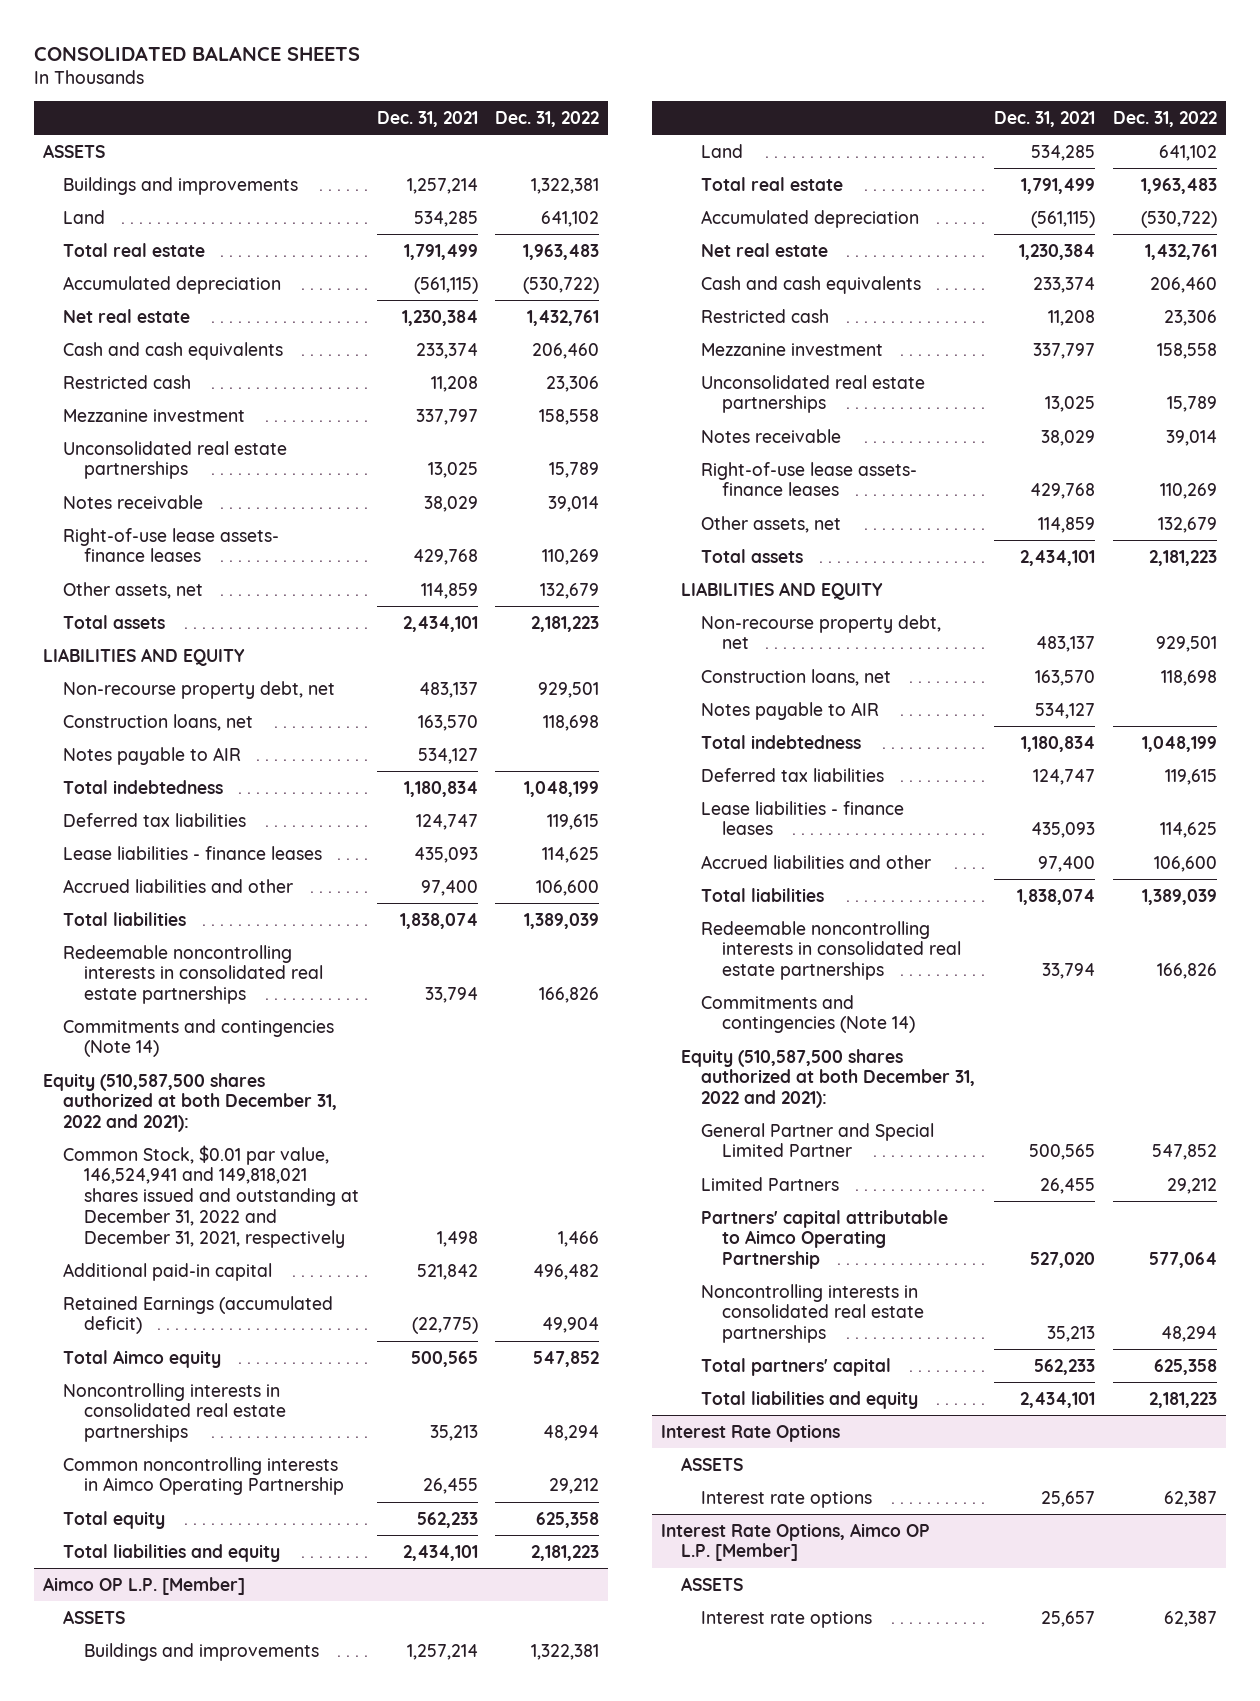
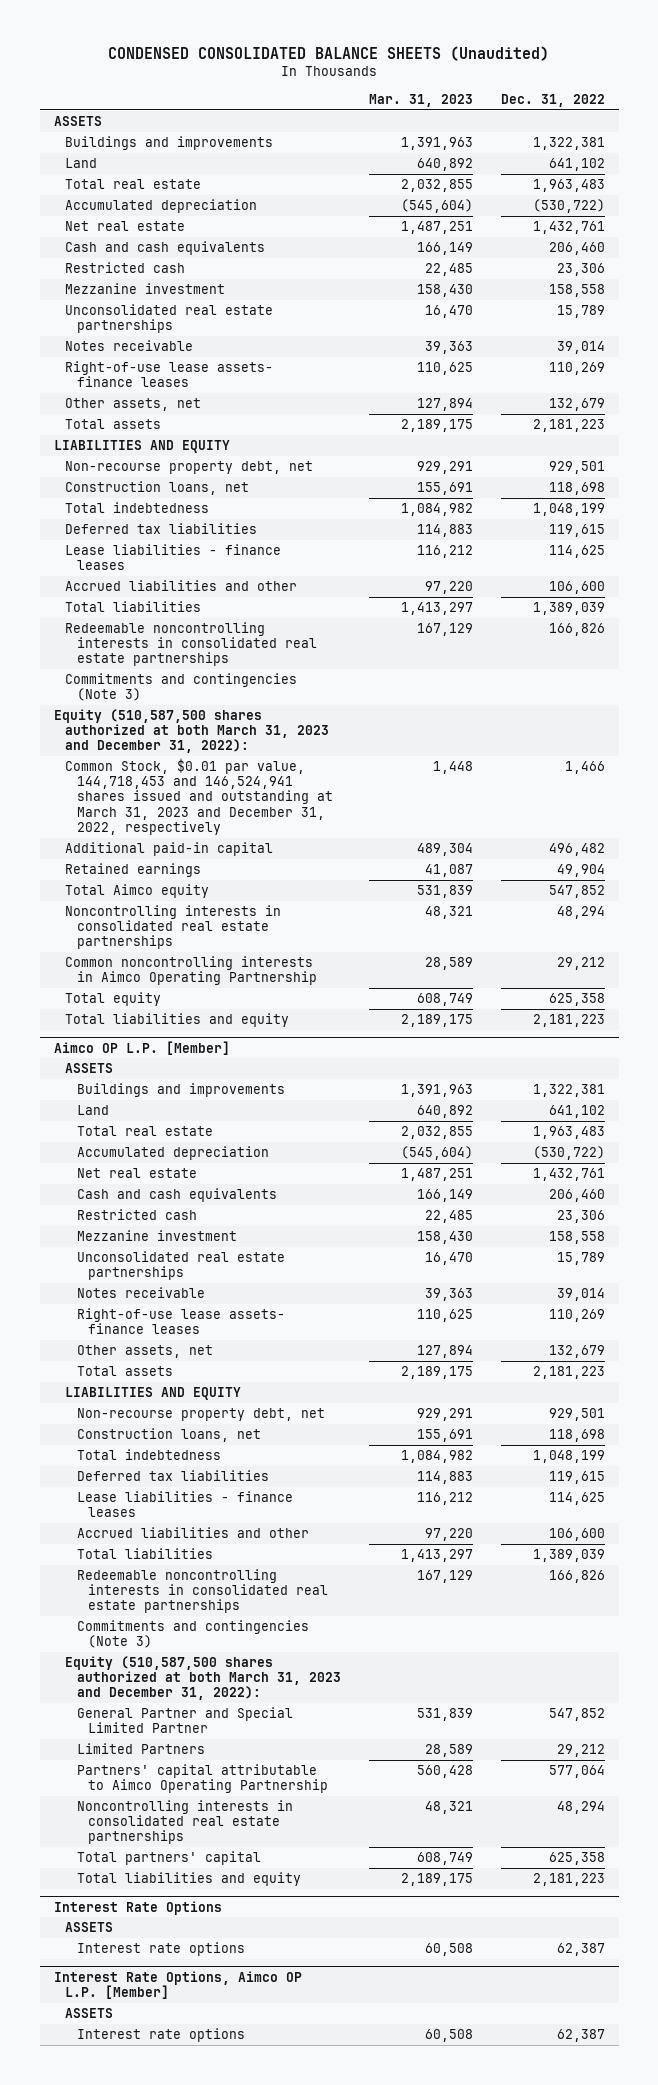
[33,45,360,61] CONSOLIDATED BALANCE SHEETS -> [108,46,550,62] CONDENSED CONSOLIDATED BALANCE SHEETS (Unaudited)
[376,110,478,127] Dec. 31, 2021 -> none
none -> [368,93,473,107] Mar. 31, 2023
[63,746,242,765] Notes payable to AIR -> none
[63,1018,335,1058] Commitments and contingencies (Note 14) -> [65,672,298,702] Commitments and contingencies (Note 3)
[42,1072,338,1133] Equity (510,587,500 shares authorized at both December 31, 2022 and 2021): -> [53,708,330,754] Equity (510,587,500 shares authorized at both March 31, 2023 and December 31, 2022):
[63,1144,359,1248] Common Stock, $0.01 par value, 146,524,941 and 149,818,021 shares issued and outstanding at December 31, 2022 and December 31, 2021, respectively -> [65,757,333,835] Common Stock, $0.01 par value, 144,718,453 and 146,524,941 shares issued and outstanding at March 31, 2023 and December 31, 2022, respectively
[63,1295,334,1335] Retained Earnings (accumulated deficit) -> [65,862,202,877] Retained earnings
[701,701,880,720] Notes payable to AIR -> none
[701,994,915,1034] Commitments and contingencies (Note 14) -> [76,1619,309,1649] Commitments and contingencies (Note 3)
[681,1048,976,1109] Equity (510,587,500 shares authorized at both December 31, 2022 and 2021): -> [65,1655,341,1701] Equity (510,587,500 shares authorized at both March 31, 2023 and December 31, 2022):

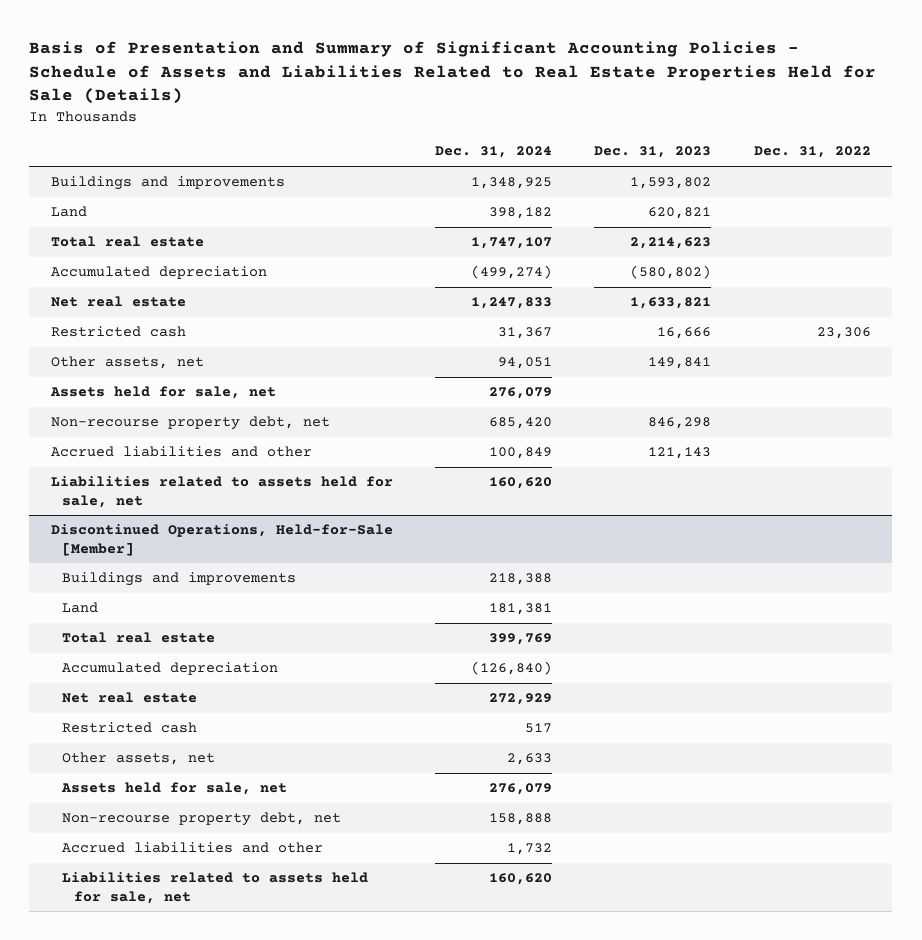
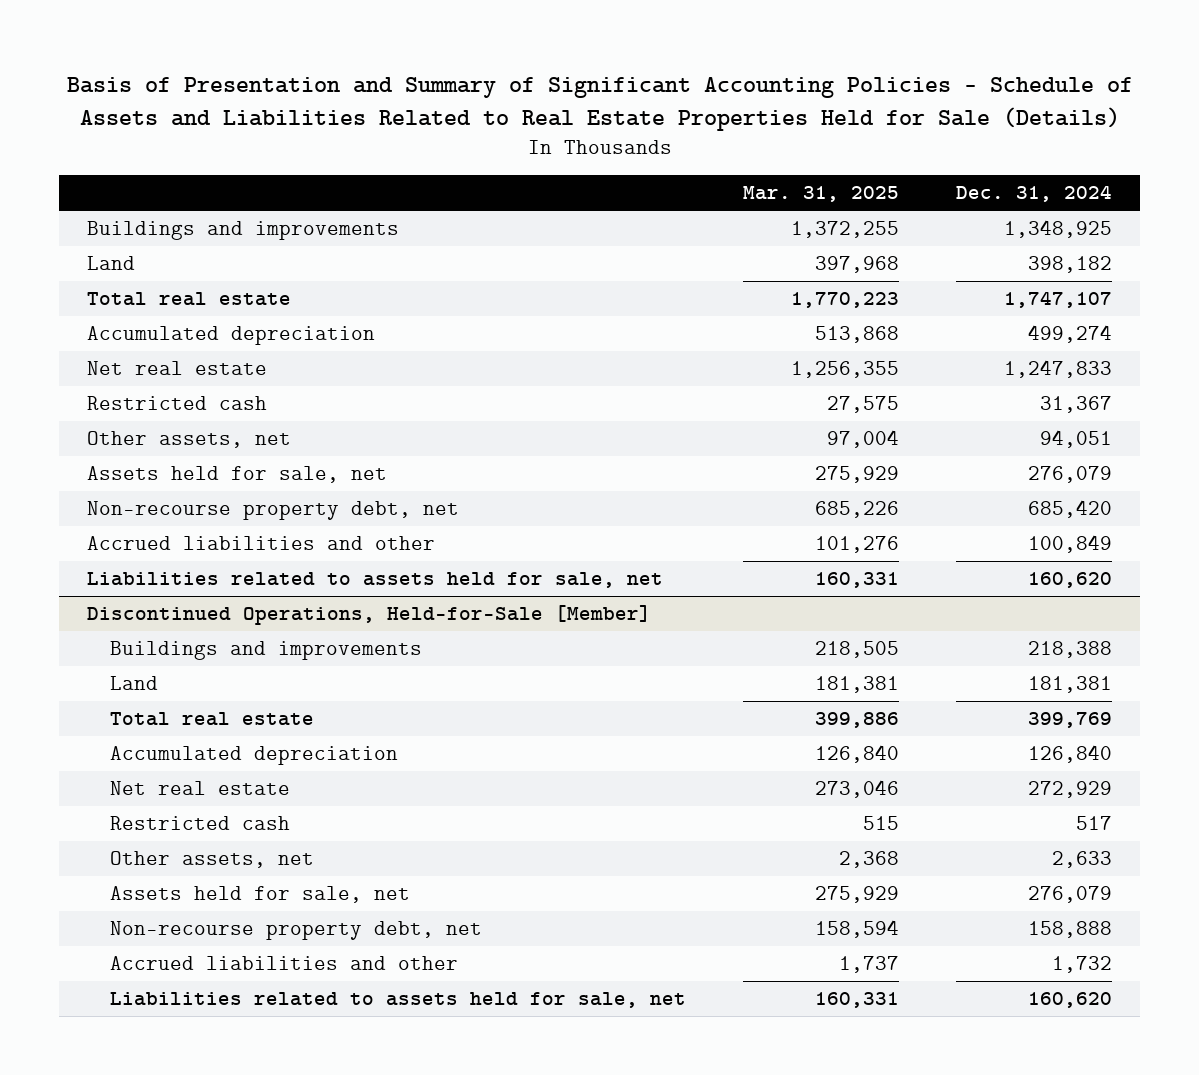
[594,146,712,159] Dec. 31, 2023 -> none
[753,146,871,159] Dec. 31, 2022 -> none
none -> [743,186,900,203] Mar. 31, 2025
[471,265,553,280] (499,274) -> [1027,325,1112,344] 499,274
[471,661,553,676] (126,840) -> [1027,745,1112,764] 126,840

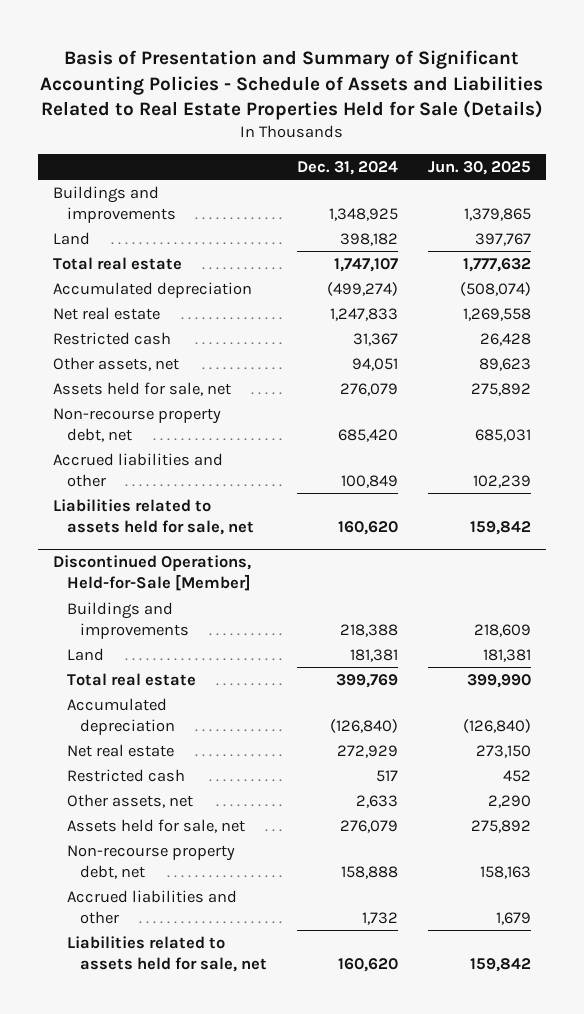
[743,186,900,203] Mar. 31, 2025 -> none
none -> [427,160,531,175] Jun. 30, 2025
[1027,325,1112,344] 499,274 -> [327,281,399,296] (499,274)
[1027,745,1112,764] 126,840 -> [330,718,399,733] (126,840)

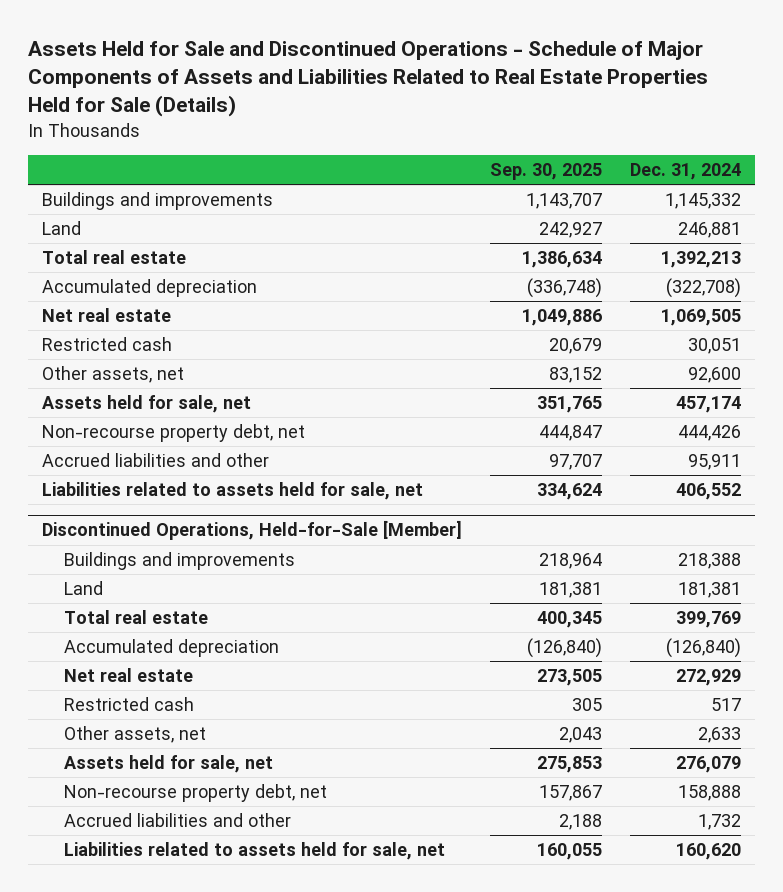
[40,49,544,121] Basis of Presentation and Summary of Significant Accounting Policies - Schedule of Assets and Liabilities Related to Real Estate Properties Held for Sale (Details) -> [28,41,709,118] Assets Held for Sale and Discontinued Operations - Schedule of Major Components of Assets and Liabilities Related to Real Estate Properties Held for Sale (Details)
[427,160,531,175] Jun. 30, 2025 -> none
none -> [490,162,603,180] Sep. 30, 2025
[329,207,399,221] 1,348,925 -> [664,192,741,209] 1,145,332
[340,232,399,246] 398,182 -> [677,221,741,238] 246,881
[334,257,399,272] 1,747,107 -> [660,250,741,268] 1,392,213
[327,281,399,296] (499,274) -> [665,277,741,298] (322,708)
[330,307,399,321] 1,247,833 -> [660,308,741,326] 1,069,505
[353,332,399,346] 31,367 -> [687,337,741,354] 30,051
[352,357,399,371] 94,051 -> [687,366,741,383] 92,600
[340,382,399,396] 276,079 -> [675,395,741,413] 457,174
[338,428,399,442] 685,420 -> [677,424,741,441] 444,426
[341,474,399,488] 100,849 -> [687,453,741,470] 95,911
[338,520,399,535] 160,620 -> [675,482,741,500] 406,552

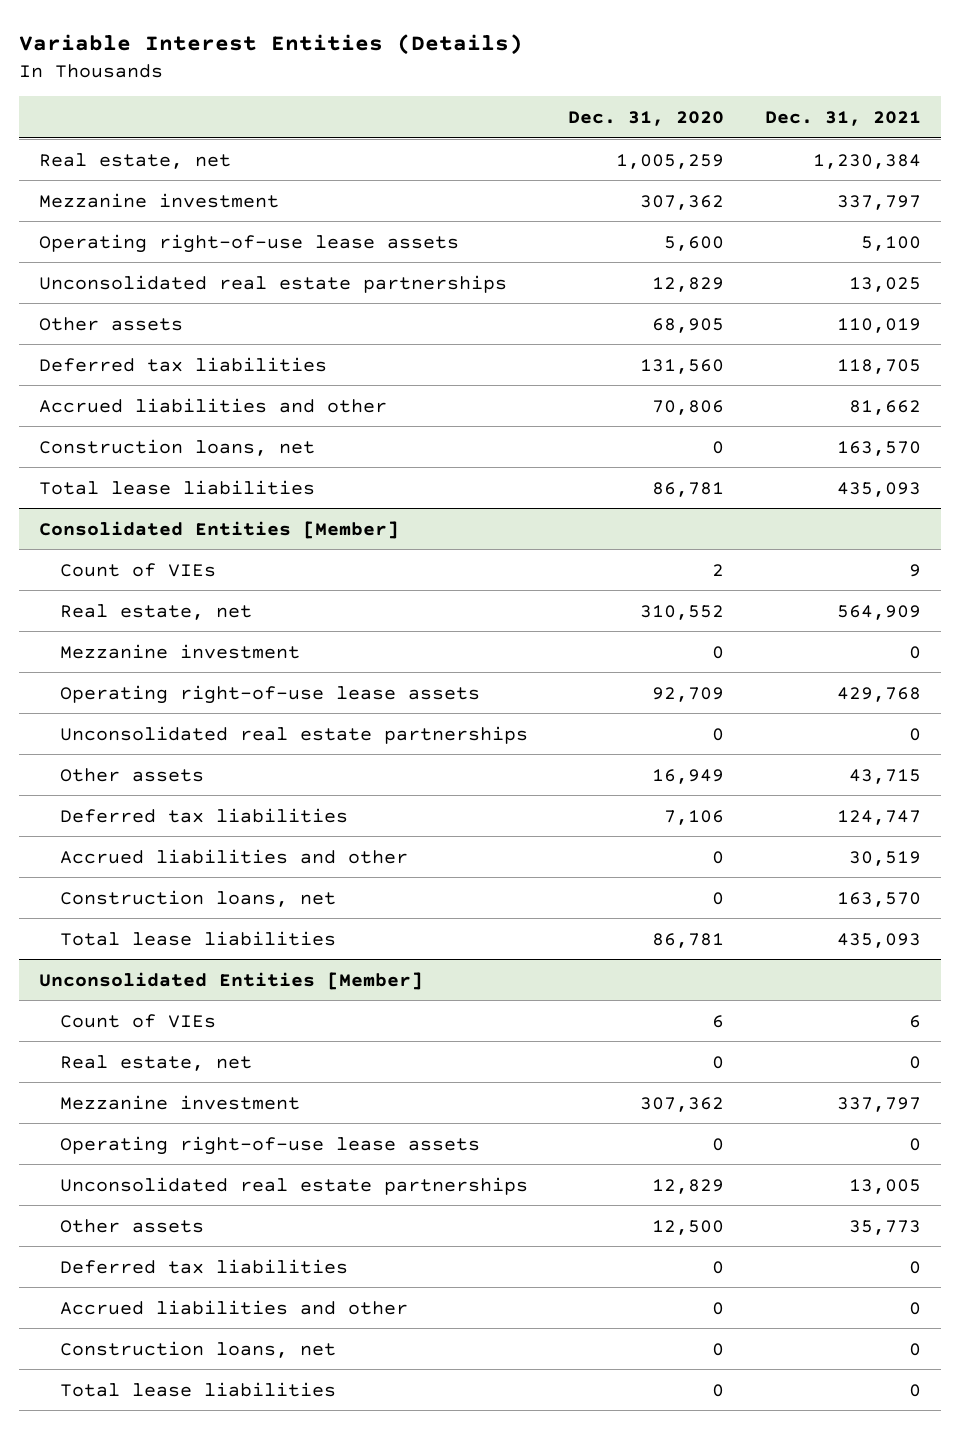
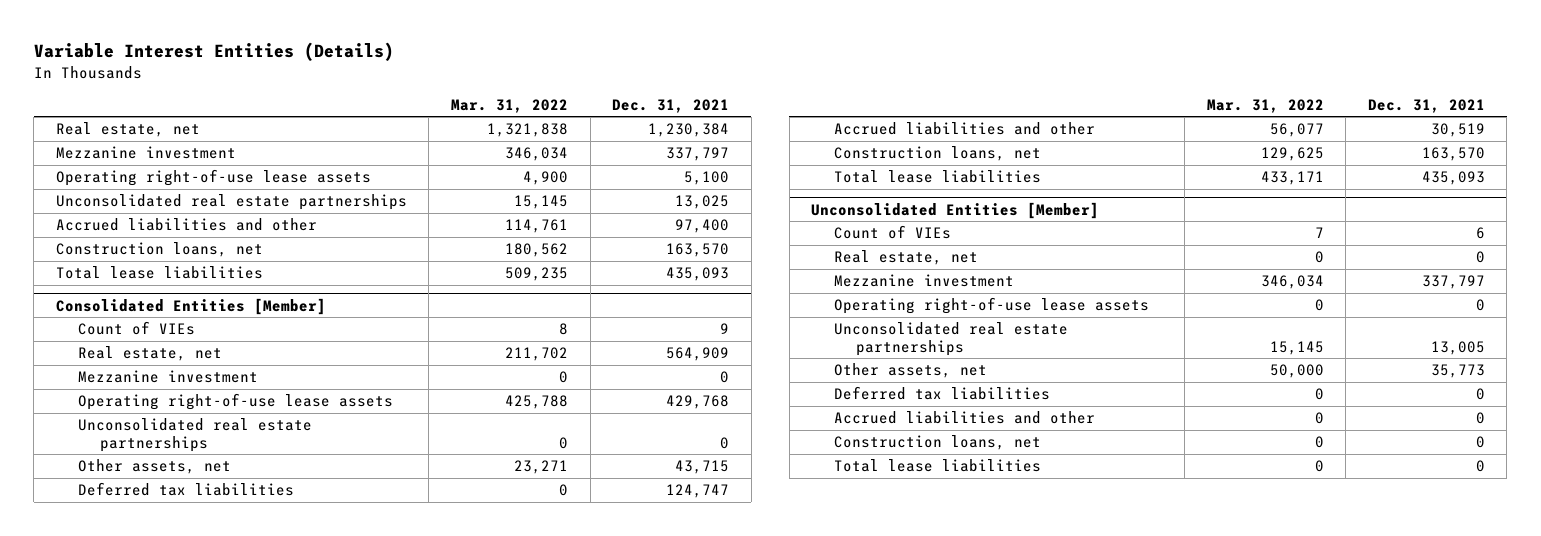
[568,111,725,127] Dec. 31, 2020 -> none
none -> [450,98,568,113] Mar. 31, 2022
[38,316,183,331] Other assets -> none
[38,356,327,372] Deferred tax liabilities -> none
[848,399,921,415] 81,662 -> [675,219,730,234] 97,400
[59,767,204,782] Other assets -> [77,459,231,475] Other assets, net
[59,1218,204,1233] Other assets -> [833,363,987,379] Other assets, net

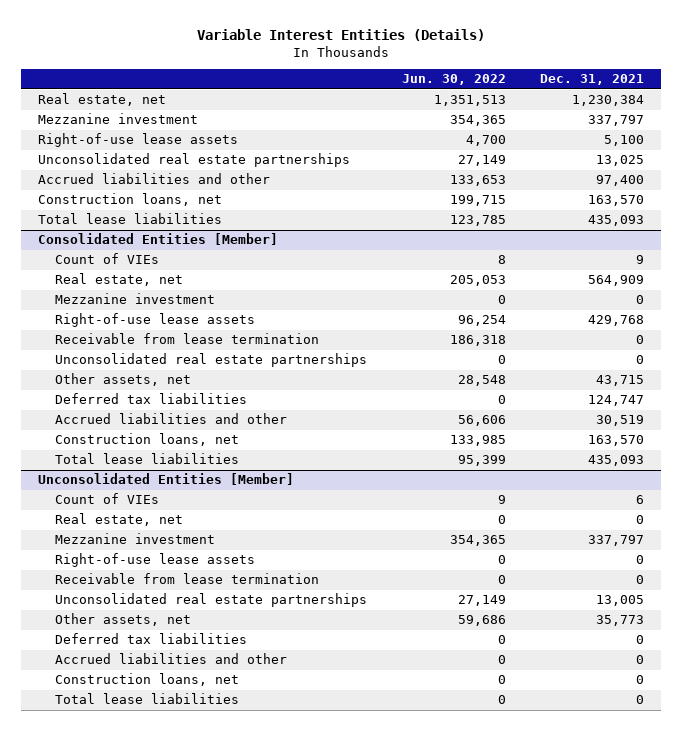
[450,98,568,113] Mar. 31, 2022 -> none
none -> [401,74,506,86] Jun. 30, 2022
[55,169,371,187] Operating right-of-use lease assets -> [38,133,239,148] Right-of-use lease assets
[77,393,393,411] Operating right-of-use lease assets -> [55,313,256,328] Right-of-use lease assets
none -> [55,333,320,345] Receivable from lease termination
[833,297,1149,315] Operating right-of-use lease assets -> [55,553,256,568] Right-of-use lease assets
none -> [55,573,320,585] Receivable from lease termination

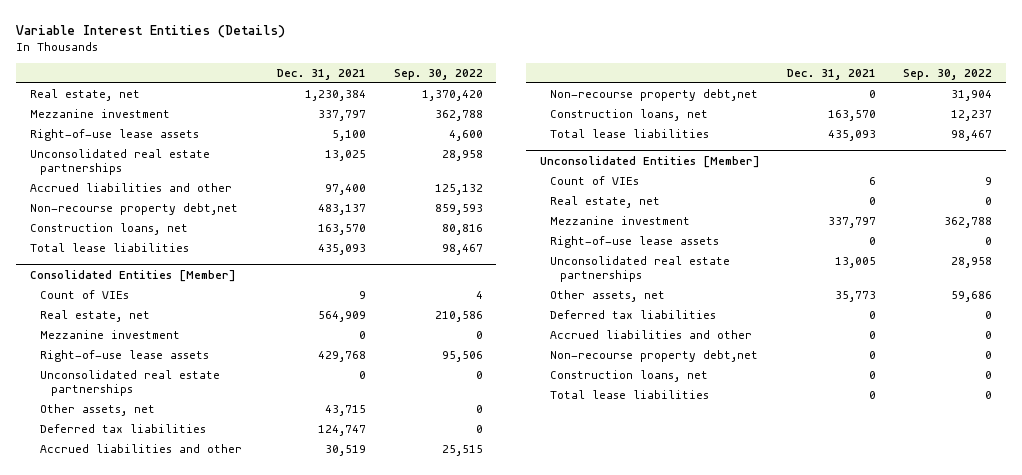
[401,74,506,86] Jun. 30, 2022 -> none
none -> [393,68,483,80] Sep. 30, 2022
none -> [30,203,239,216] Non-recourse property debt,net
[55,333,320,345] Receivable from lease termination -> none
none -> [549,89,758,102] Non-recourse property debt,net
[55,573,320,585] Receivable from lease termination -> none
none -> [549,350,758,363] Non-recourse property debt,net

